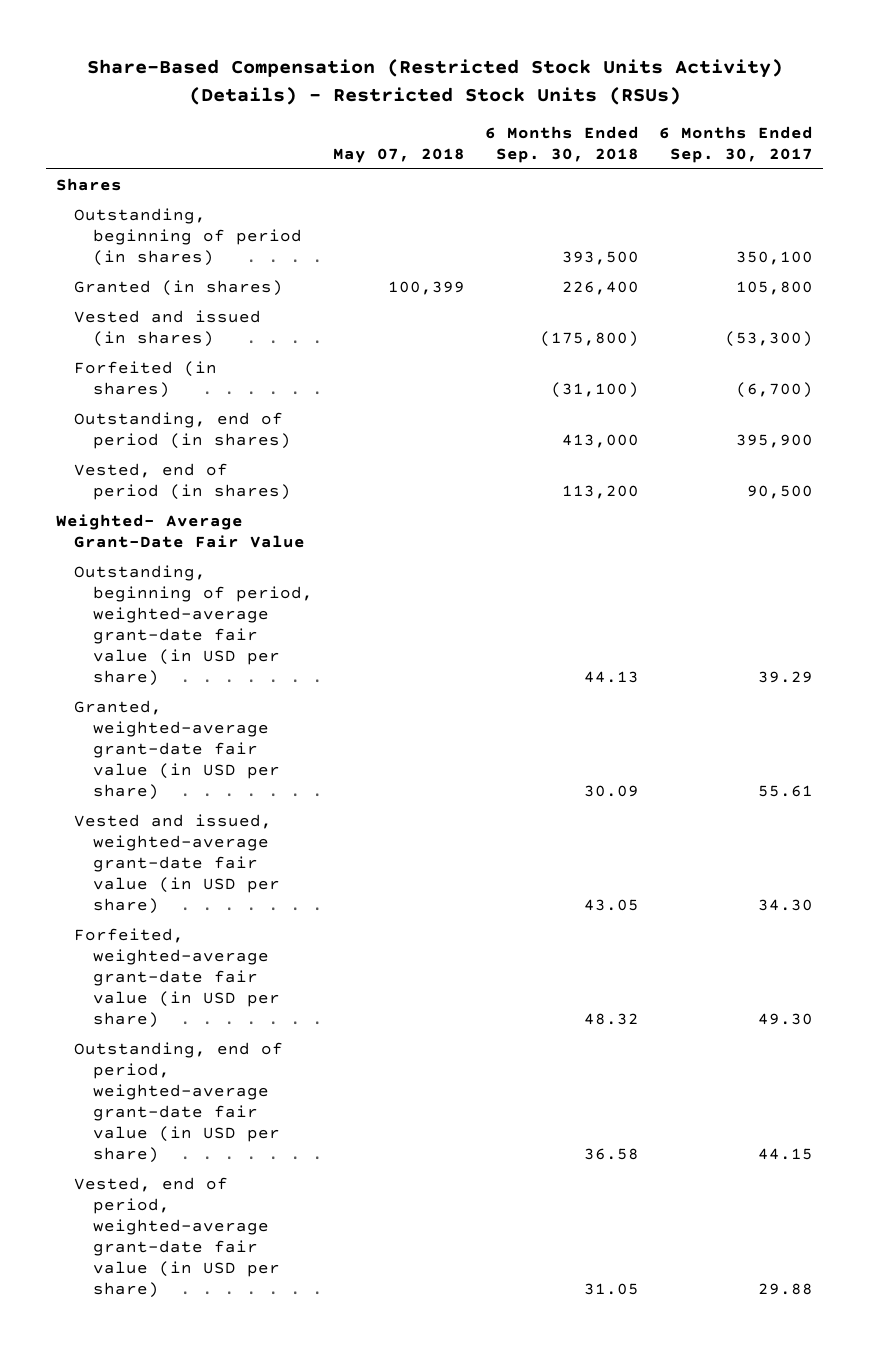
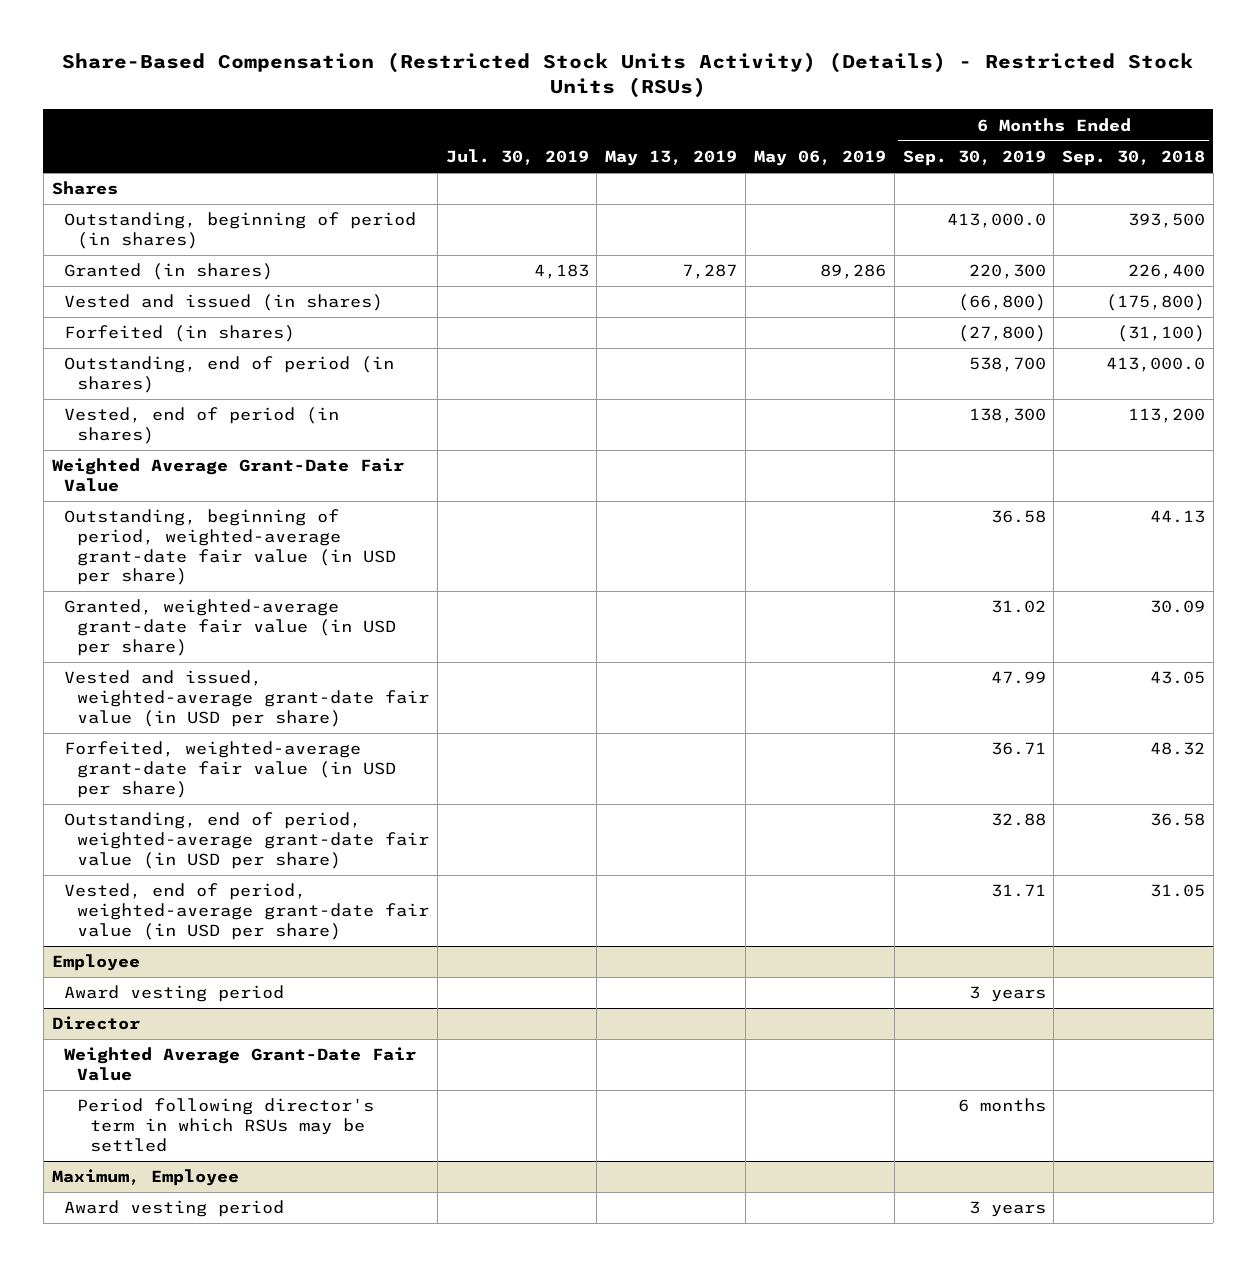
[332,148,465,164] May 07, 2018 -> none
[659,126,814,164] 6 Months Ended Sep. 30, 2017 -> none
none -> [445,149,589,166] Jul. 30, 2019
none -> [605,150,738,167] May 13, 2019
none -> [753,150,886,167] May 06, 2019
none -> [902,150,1046,167] Sep. 30, 2019
[562,434,640,449] 413,000 -> [1106,357,1206,373] 413,000.0
[55,514,306,549] Weighted- Average Grant-Date Fair Value -> [51,458,404,492] Weighted Average Grant-Date Fair Value
none -> [51,954,140,972] Employee
none -> [64,985,285,1003] Award vesting period
none -> [51,1016,140,1031] Director
none -> [64,1047,417,1081] Weighted Average Grant-Date Fair Value
none -> [76,1098,374,1152] Period following director's term in which RSUs may be settled
none -> [51,1169,239,1187] Maximum, Employee
none -> [64,1200,285,1218] Award vesting period

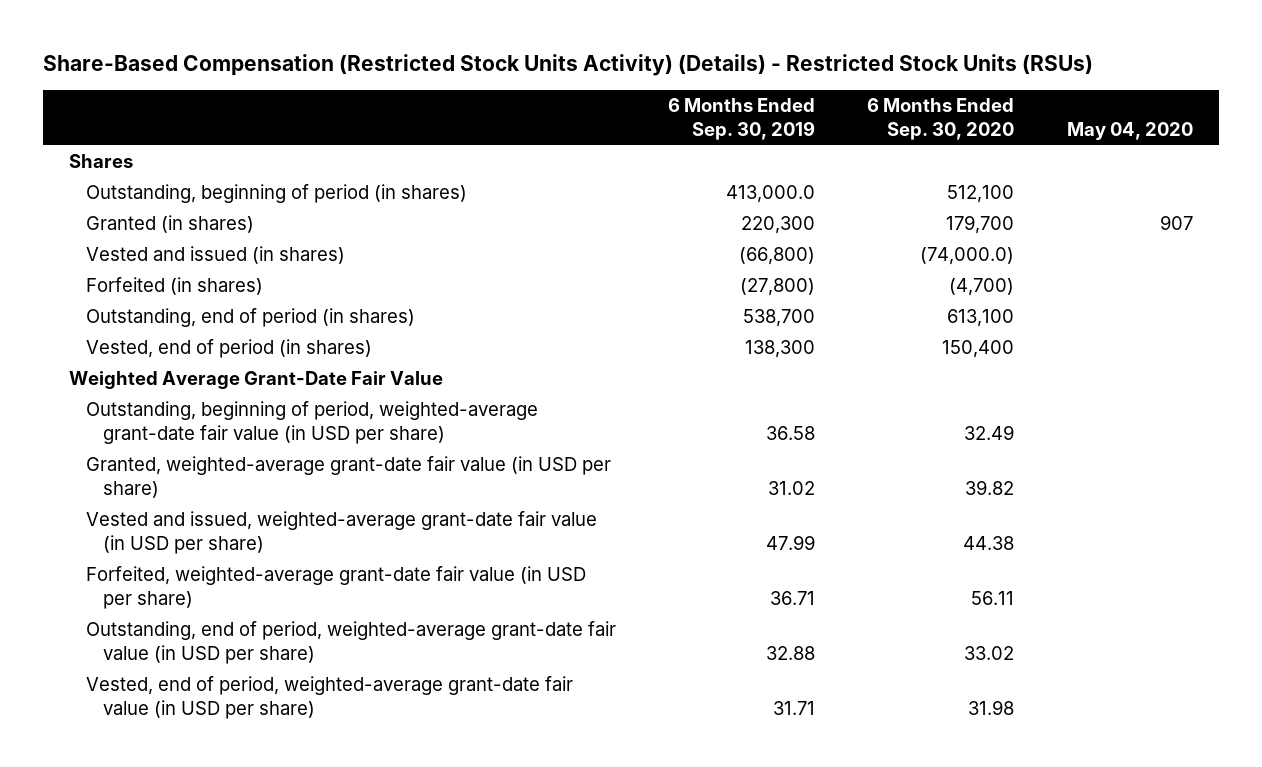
[445,149,589,166] Jul. 30, 2019 -> none
[605,150,738,167] May 13, 2019 -> none
[753,150,886,167] May 06, 2019 -> none
[1062,150,1206,167] Sep. 30, 2018 -> none
none -> [867,97,1015,140] 6 Months Ended Sep. 30, 2020
none -> [1066,121,1193,140] May 04, 2020
[51,954,140,972] Employee -> none
[64,985,285,1003] Award vesting period -> none
[51,1016,140,1031] Director -> none
[64,1047,417,1081] Weighted Average Grant-Date Fair Value -> none
[76,1098,374,1152] Period following director's term in which RSUs may be settled -> none
[51,1169,239,1187] Maximum, Employee -> none
[64,1200,285,1218] Award vesting period -> none

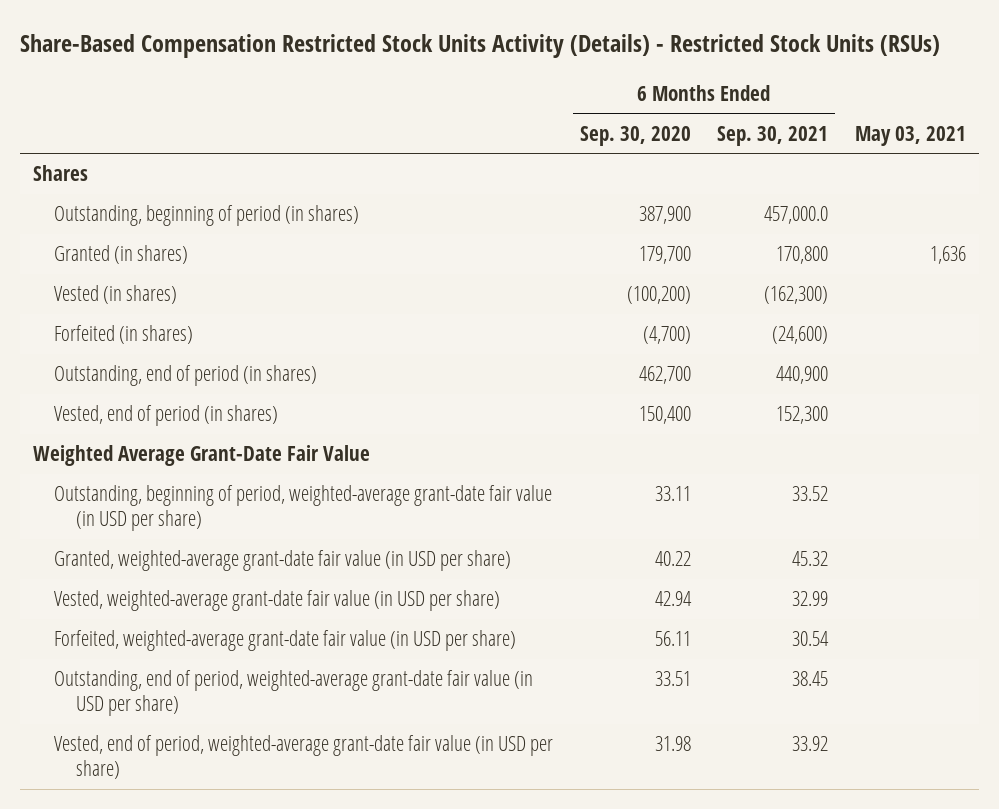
[42,54,1093,77] Share-Based Compensation (Restricted Stock Units Activity) (Details) - Restricted Stock Units (RSUs) -> [19,34,940,59] Share-Based Compensation Restricted Stock Units Activity (Details) - Restricted Stock Units (RSUs)
[668,97,816,140] 6 Months Ended Sep. 30, 2019 -> none
[1066,121,1193,140] May 04, 2020 -> none
none -> [717,125,829,146] Sep. 30, 2021
none -> [854,125,966,146] May 03, 2021
[947,185,1015,204] 512,100 -> [638,206,691,225] 387,900
[85,246,345,265] Vested and issued (in shares) -> [54,285,178,305] Vested (in shares)
[920,247,1015,266] (74,000.0) -> [626,286,691,305] (100,200)
[947,309,1015,328] 613,100 -> [638,366,691,385] 462,700
[964,425,1015,441] 32.49 -> [654,486,691,502] 33.11
[965,480,1015,496] 39.82 -> [654,551,691,567] 40.22
[85,511,597,555] Vested and issued, weighted-average grant-date fair value (in USD per share) -> [54,590,501,612] Vested, weighted-average grant-date fair value (in USD per share)
[963,536,1015,551] 44.38 -> [654,591,692,607] 42.94
[964,646,1015,661] 33.02 -> [654,671,691,687] 33.51

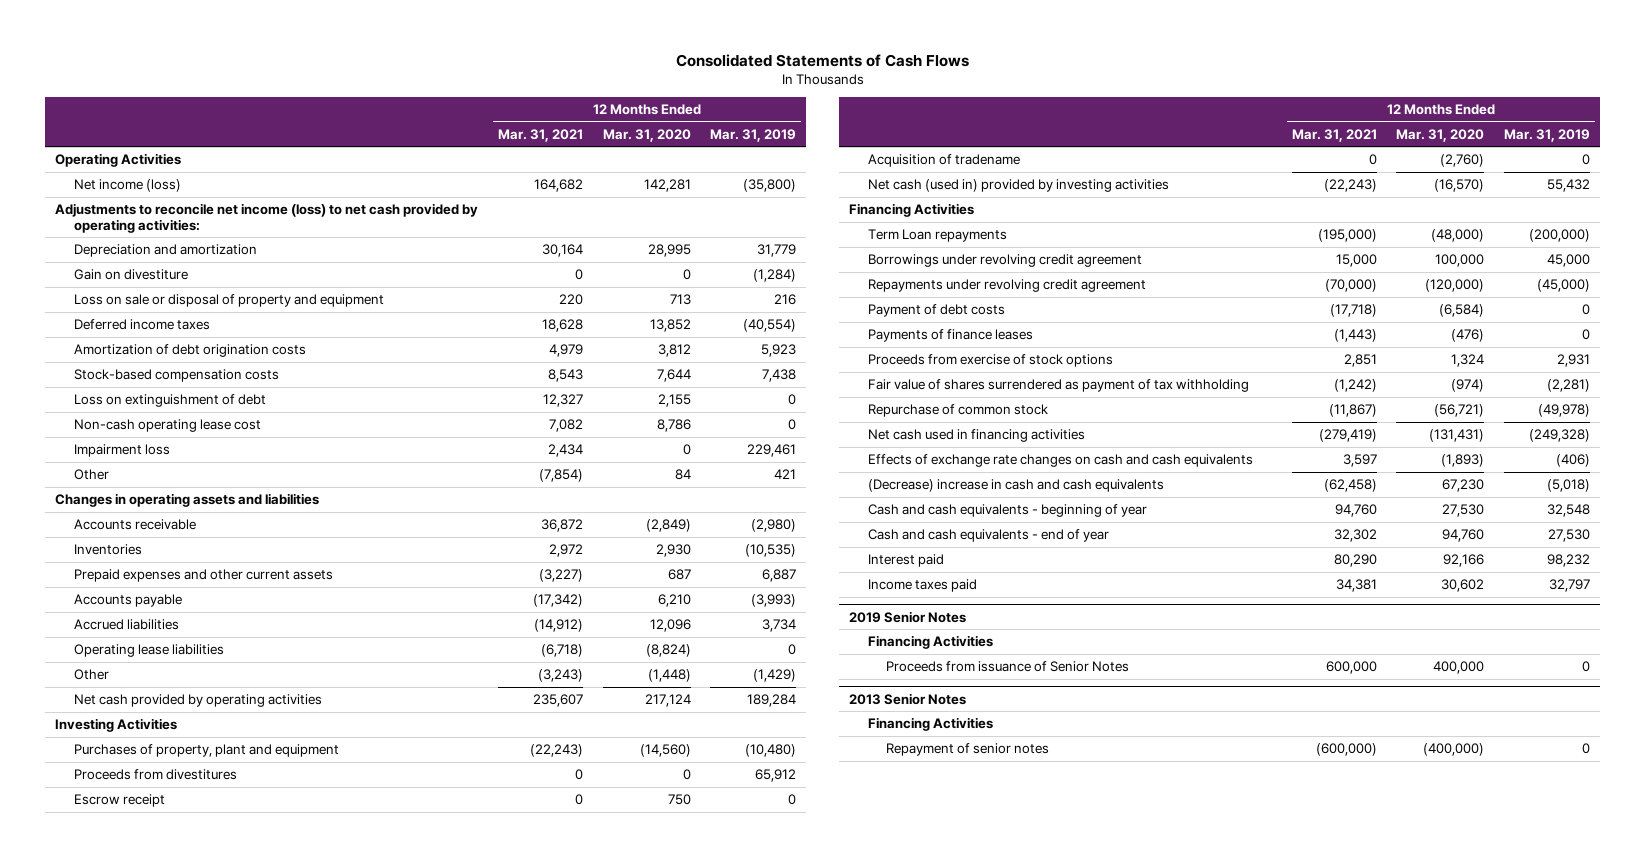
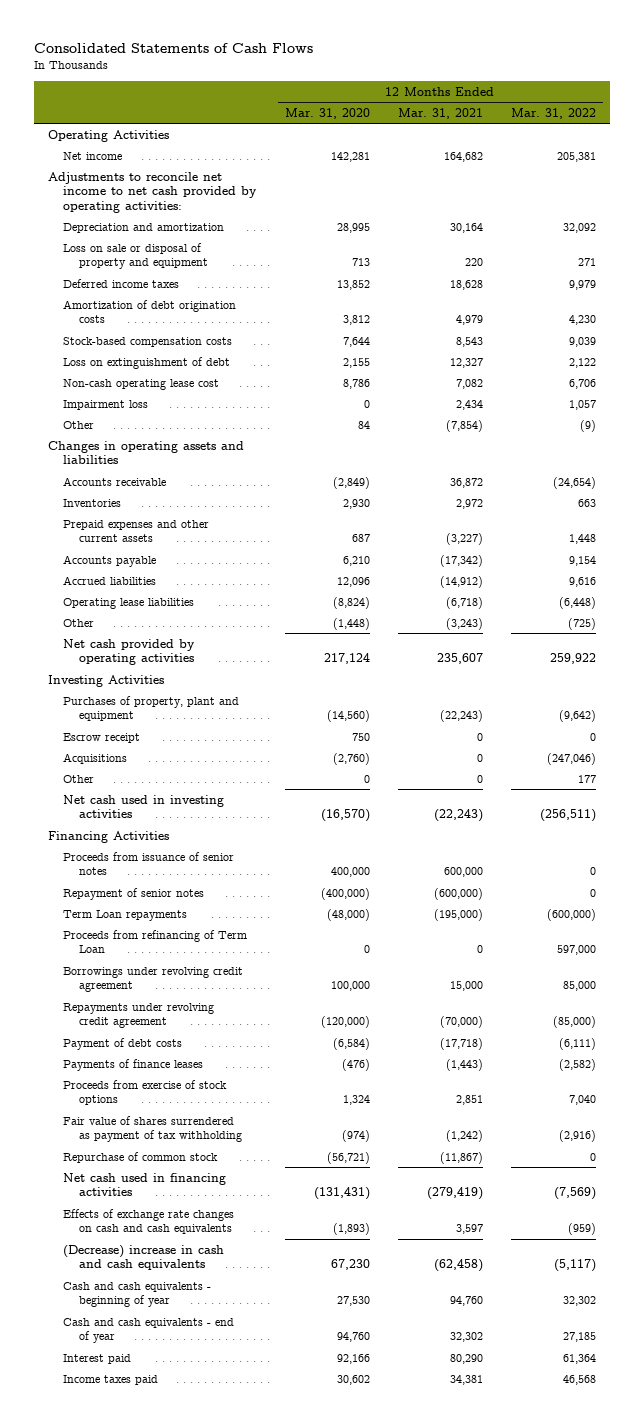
[710,128,797,142] Mar. 31, 2019 -> none
none -> [511,108,597,120] Mar. 31, 2022
[73,178,181,192] Net income (loss) -> [63,151,123,160] Net income
[55,202,479,233] Adjustments to reconcile net income (loss) to net cash provided by operating activities: -> [48,171,258,213] Adjustments to reconcile net income to net cash provided by operating activities:
[73,268,188,280] Gain on divestiture -> none
[73,768,237,780] Proceeds from divestitures -> none
[867,153,1020,167] Acquisition of tradename -> [63,752,128,764] Acquisitions
none -> [63,774,95,783] Other
[867,178,1169,192] Net cash (used in) provided by investing activities -> [63,794,225,819] Net cash used in investing activities
none -> [63,851,235,876] Proceeds from issuance of senior notes
none -> [63,887,205,900] Repayment of senior notes
none -> [63,929,248,954] Proceeds from refinancing of Term Loan
[849,610,967,623] 2019 Senior Notes -> none
[867,634,993,649] Financing Activities -> none
[886,660,1130,672] Proceeds from issuance of Senior Notes -> none
[849,692,967,705] 2013 Senior Notes -> none
[867,716,993,731] Financing Activities -> none
[886,742,1050,756] Repayment of senior notes -> none

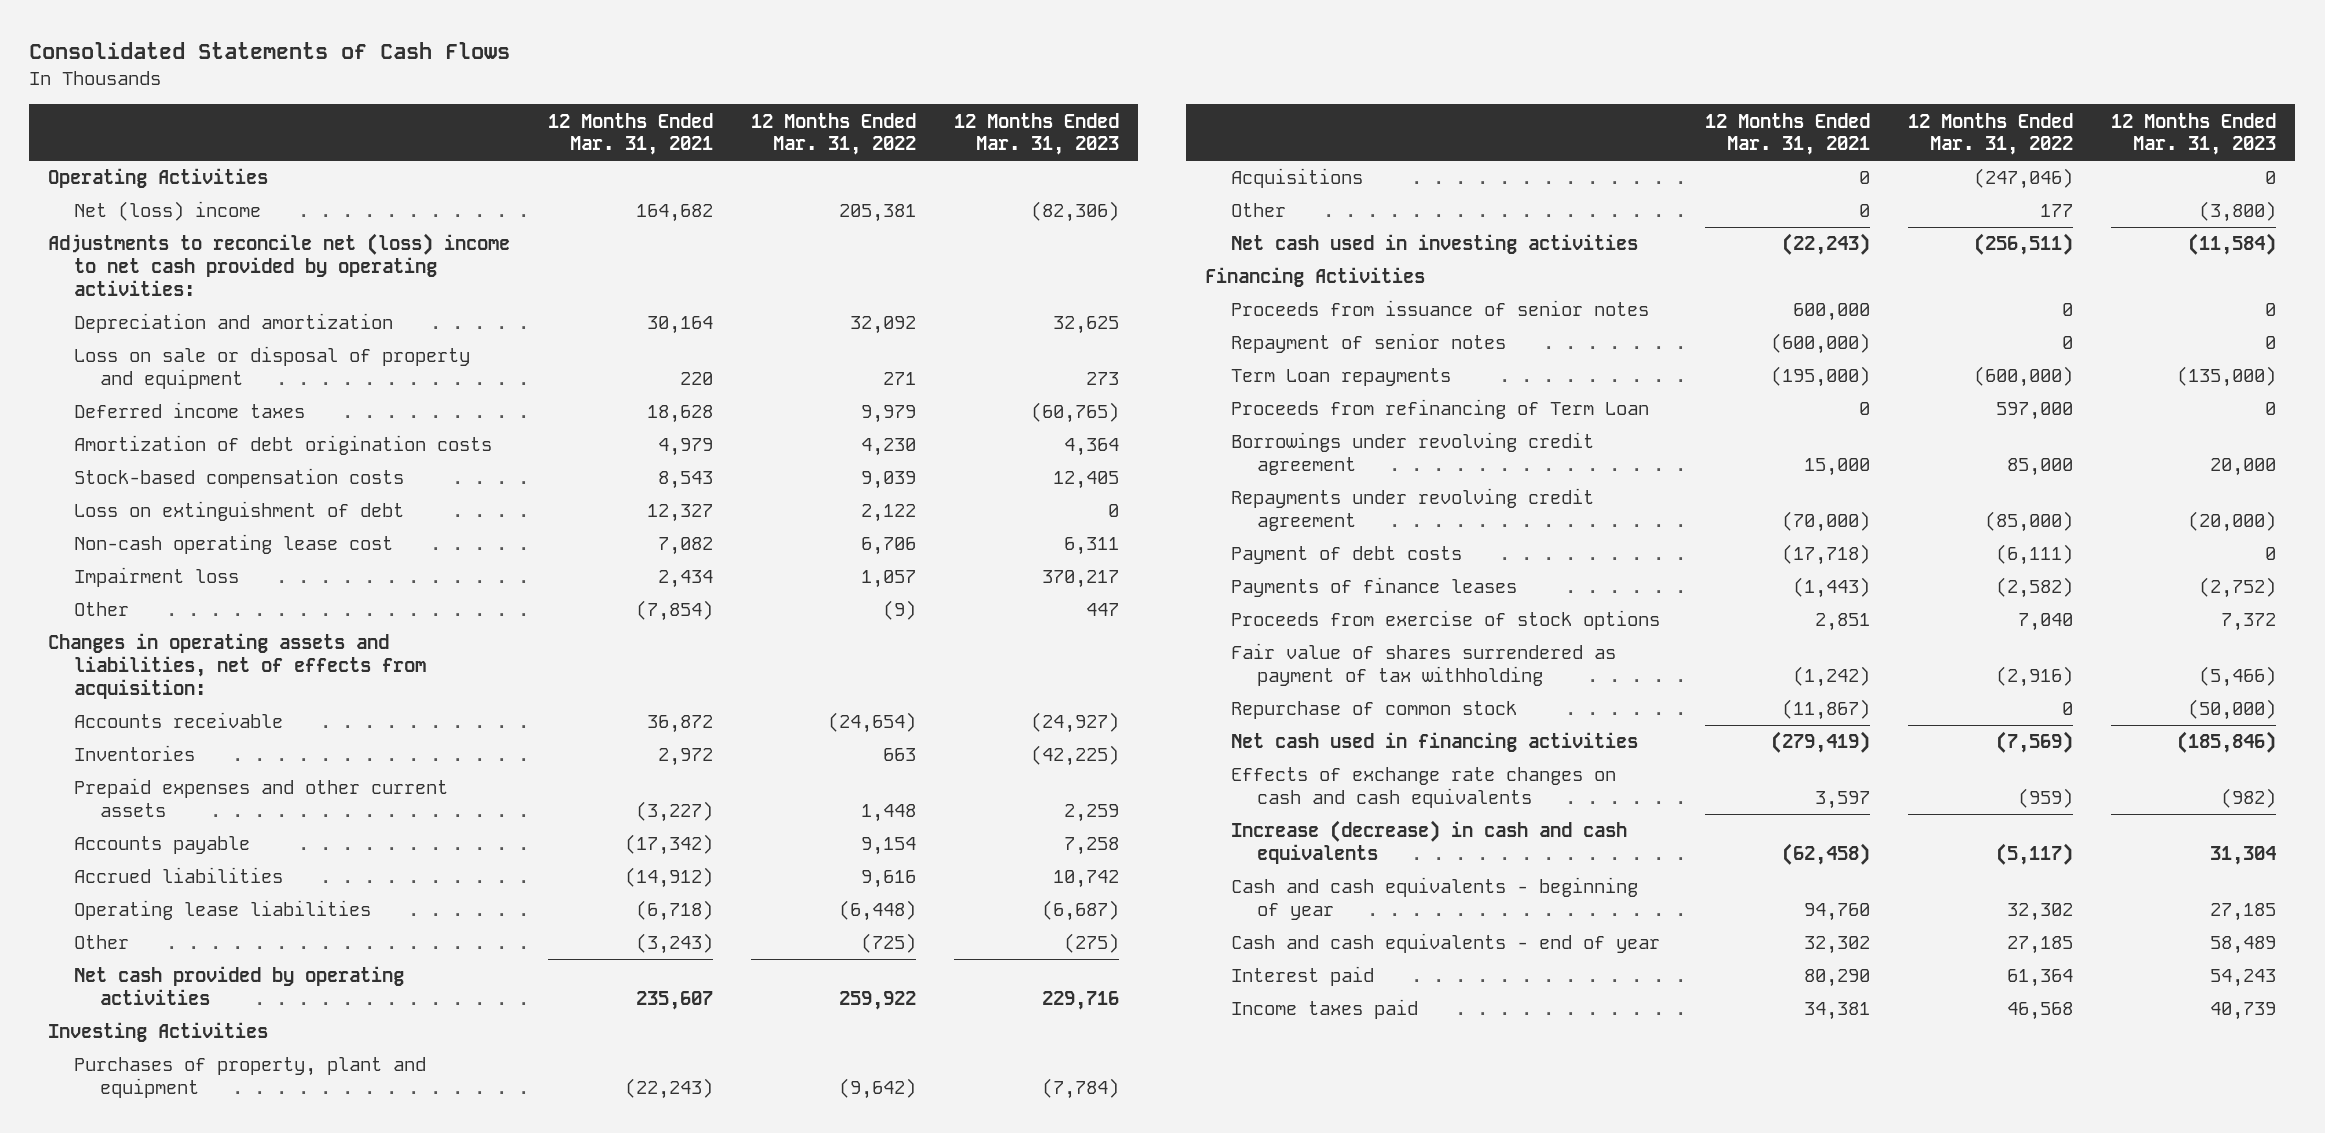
[284,108,370,120] Mar. 31, 2020 -> none
none -> [954,112,1120,156] 12 Months Ended Mar. 31, 2023
[63,151,123,160] Net income -> [74,201,262,222] Net (loss) income
[48,171,258,213] Adjustments to reconcile net income to net cash provided by operating activities: -> [48,233,511,296] Adjustments to reconcile net (loss) income to net cash provided by operating activities:
[48,440,245,465] Changes in operating assets and liabilities -> [48,633,427,699] Changes in operating assets and liabilities, net of effects from acquisition:
[63,732,141,743] Escrow receipt -> none
[63,1244,225,1271] (Decrease) increase in cash and cash equivalents -> [1231,820,1628,865] Increase (decrease) in cash and cash equivalents

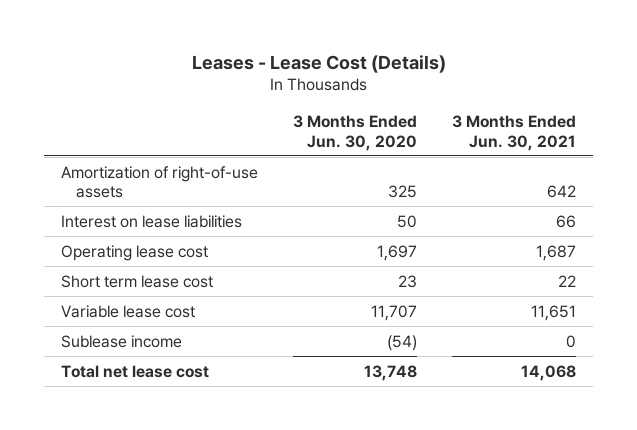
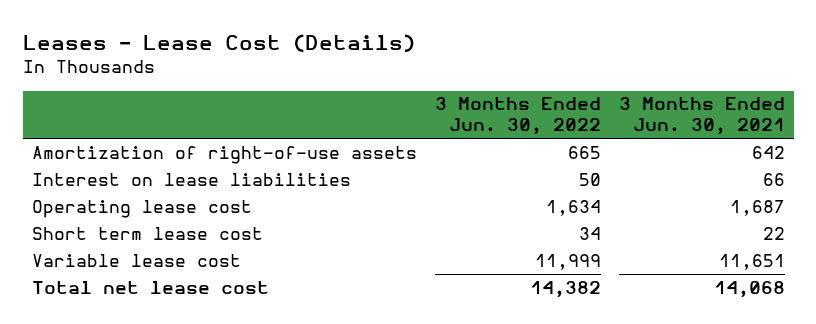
[293,114,418,151] 3 Months Ended Jun. 30, 2020 -> none
none -> [434,97,601,136] 3 Months Ended Jun. 30, 2022
[61,334,183,348] Sublease income -> none

